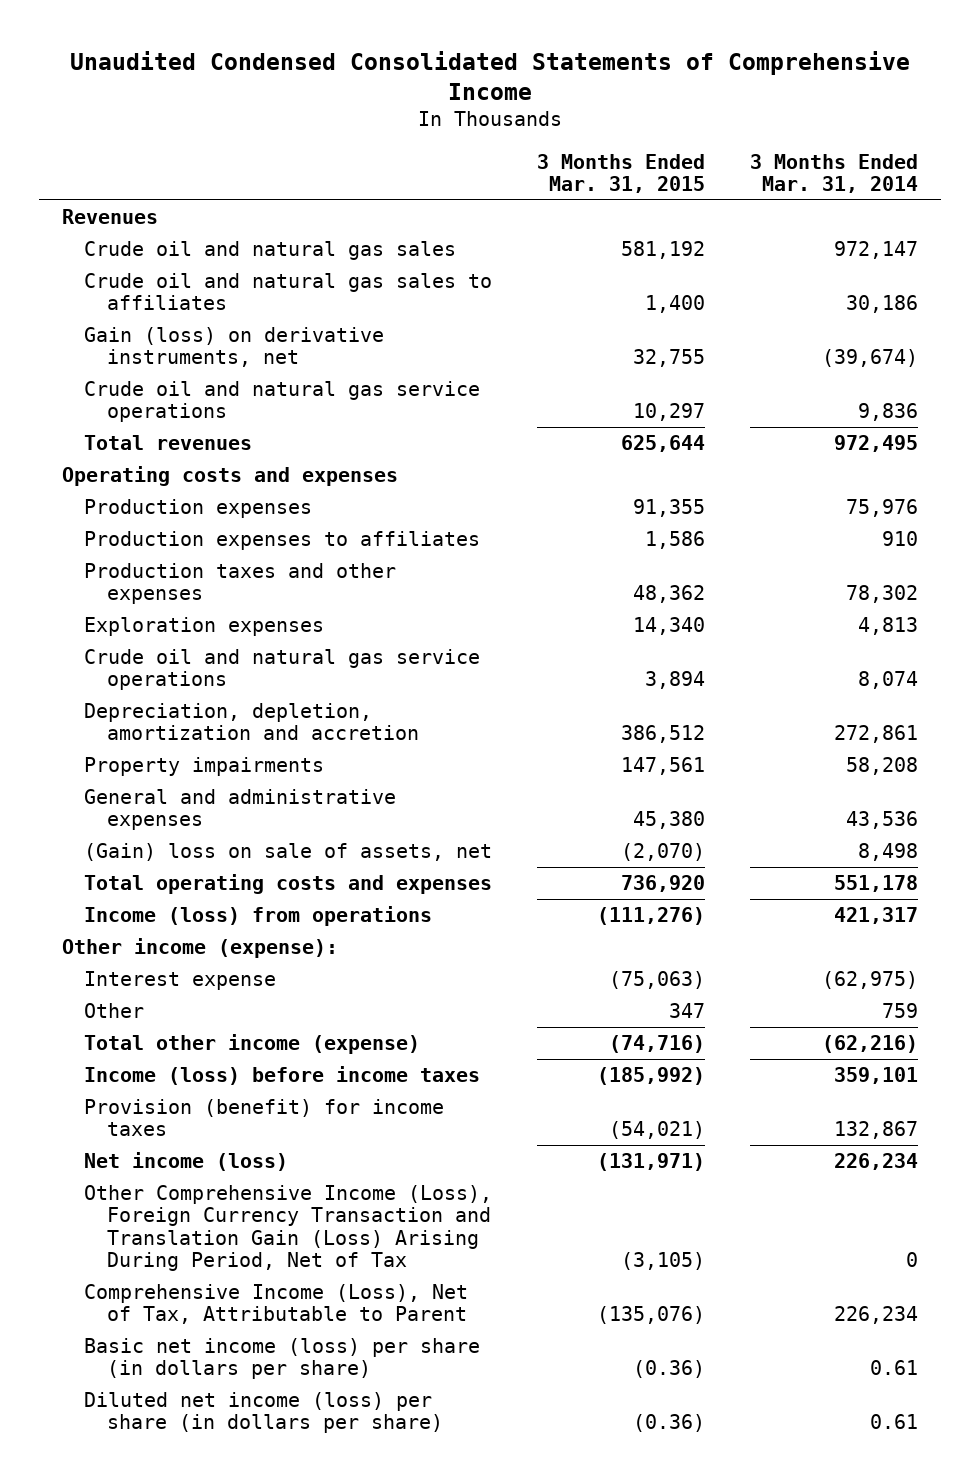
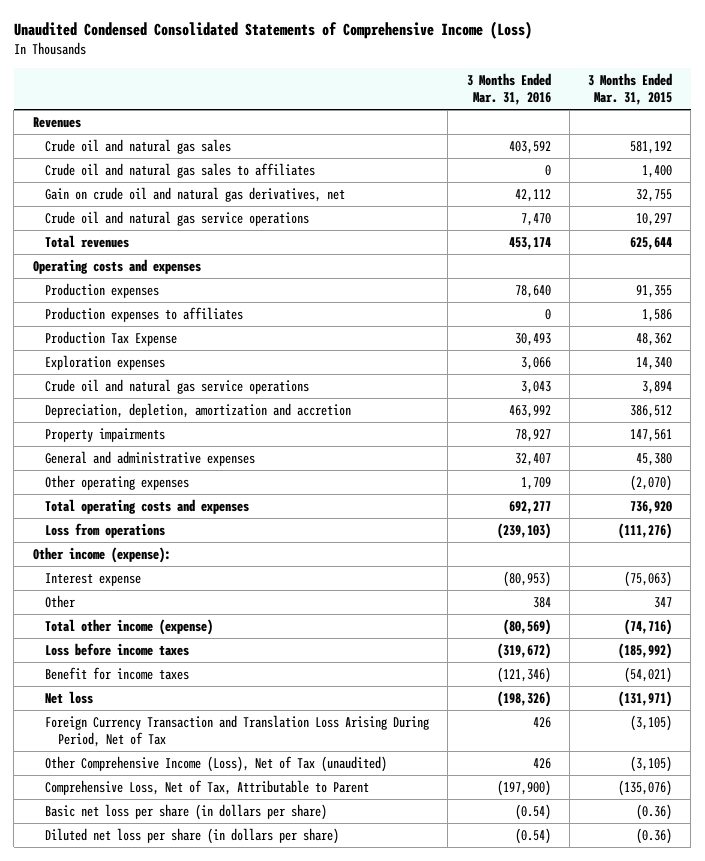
[69,50,910,100] Unaudited Condensed Consolidated Statements of Comprehensive Income -> [13,21,532,40] Unaudited Condensed Consolidated Statements of Comprehensive Income (Loss)
[750,153,919,194] 3 Months Ended Mar. 31, 2014 -> none
none -> [466,72,551,106] 3 Months Ended Mar. 31, 2016
[84,326,385,368] Gain (loss) on derivative instruments, net -> [45,186,346,202] Gain on crude oil and natural gas derivatives, net
[84,562,397,605] Production taxes and other expenses -> [45,330,178,346] Production Tax Expense
[84,842,493,861] (Gain) loss on sale of assets, net -> none
none -> [45,474,190,490] Other operating expenses
[84,905,433,926] Income (loss) from operations -> [45,522,166,538] Loss from operations
[84,1065,481,1085] Income (loss) before income taxes -> [45,642,190,656] Loss before income taxes
[84,1098,445,1137] Provision (benefit) for income taxes -> [45,666,190,680] Benefit for income taxes
[84,1151,289,1171] Net income (loss) -> [45,690,94,704] Net loss
[84,1184,493,1272] Other Comprehensive Income (Loss), Foreign Currency Transaction and Translation Gain (Loss) Arising During Period, Net of Tax -> [45,714,430,747] Foreign Currency Transaction and Translation Loss Arising During Period, Net of Tax
none -> [45,755,388,772] Other Comprehensive Income (Loss), Net of Tax (unaudited)
[84,1283,469,1325] Comprehensive Income (Loss), Net of Tax, Attributable to Parent -> [45,779,370,795] Comprehensive Loss, Net of Tax, Attributable to Parent
[84,1337,481,1380] Basic net income (loss) per share (in dollars per share) -> [45,803,328,820] Basic net loss per share (in dollars per share)
[84,1391,444,1434] Diluted net income (loss) per share (in dollars per share) -> [45,827,340,844] Diluted net loss per share (in dollars per share)

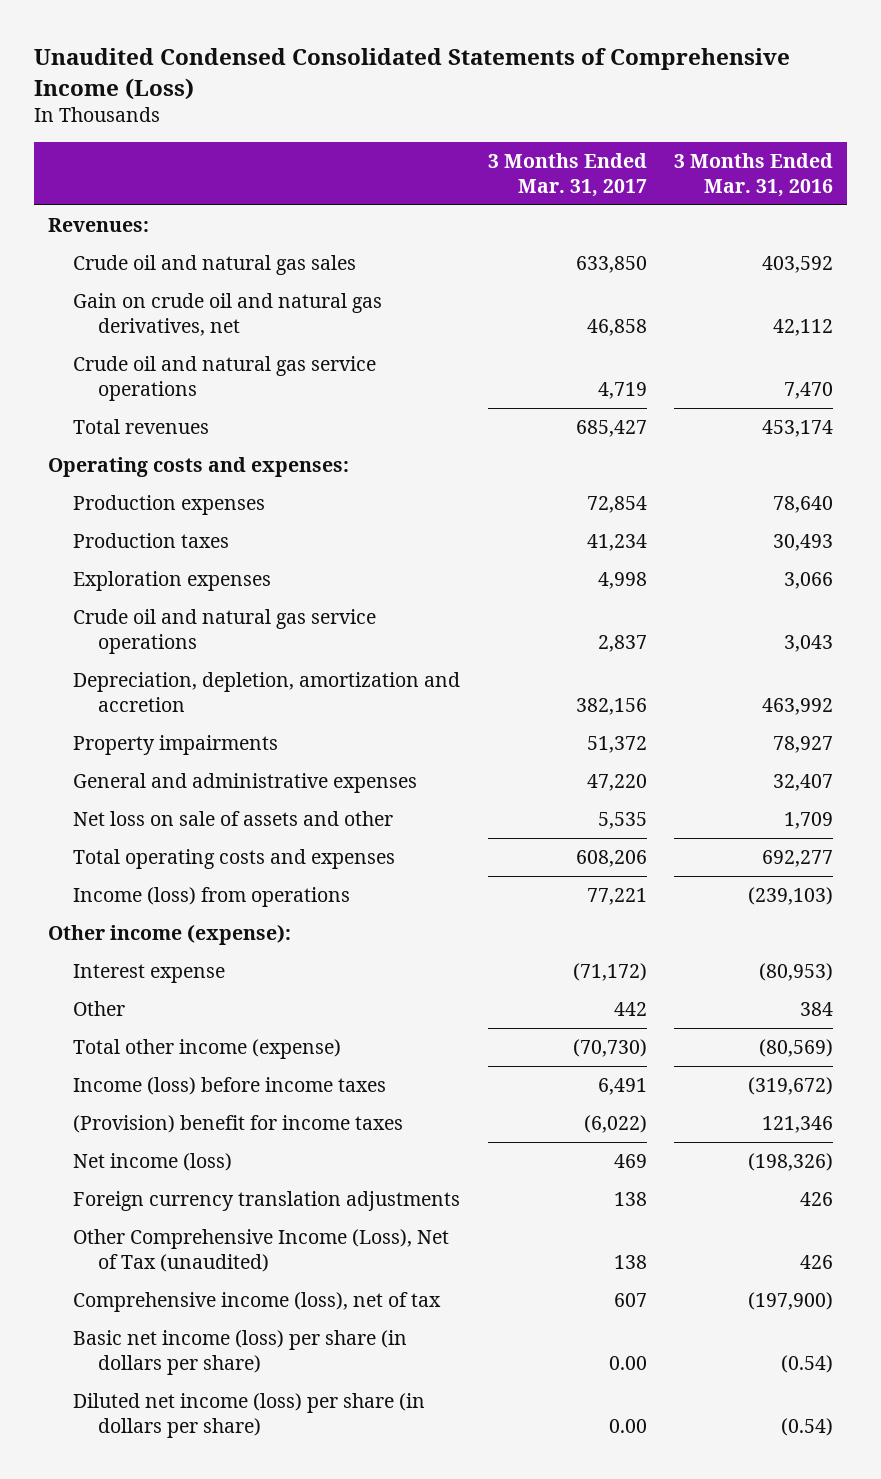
[588,72,673,106] 3 Months Ended Mar. 31, 2015 -> none
none -> [487,152,647,197] 3 Months Ended Mar. 31, 2017
[32,116,81,128] Revenues -> [48,217,150,232] Revenues:
[45,162,316,178] Crude oil and natural gas sales to affiliates -> none
[32,258,201,274] Operating costs and expenses -> [48,456,350,477] Operating costs and expenses:
[45,306,244,322] Production expenses to affiliates -> none
[45,330,178,346] Production Tax Expense -> [73,532,230,548] Production taxes
[45,474,190,490] Other operating expenses -> [73,810,394,826] Net loss on sale of assets and other
[45,522,166,538] Loss from operations -> [73,886,351,907] Income (loss) from operations
[45,642,190,656] Loss before income taxes -> [73,1076,387,1095] Income (loss) before income taxes
[45,666,190,680] Benefit for income taxes -> [73,1114,404,1133] (Provision) benefit for income taxes
[496,666,551,683] (121,346) -> [761,1115,833,1133] 121,346
[45,690,94,704] Net loss -> [73,1152,233,1171] Net income (loss)
[45,714,430,747] Foreign Currency Transaction and Translation Loss Arising During Period, Net of Tax -> [73,1190,461,1211] Foreign currency translation adjustments
[45,779,370,795] Comprehensive Loss, Net of Tax, Attributable to Parent -> [73,1291,442,1312] Comprehensive income (loss), net of tax
[45,803,328,820] Basic net loss per share (in dollars per share) -> [73,1329,408,1375] Basic net income (loss) per share (in dollars per share)
[45,827,340,844] Diluted net loss per share (in dollars per share) -> [73,1392,426,1438] Diluted net income (loss) per share (in dollars per share)

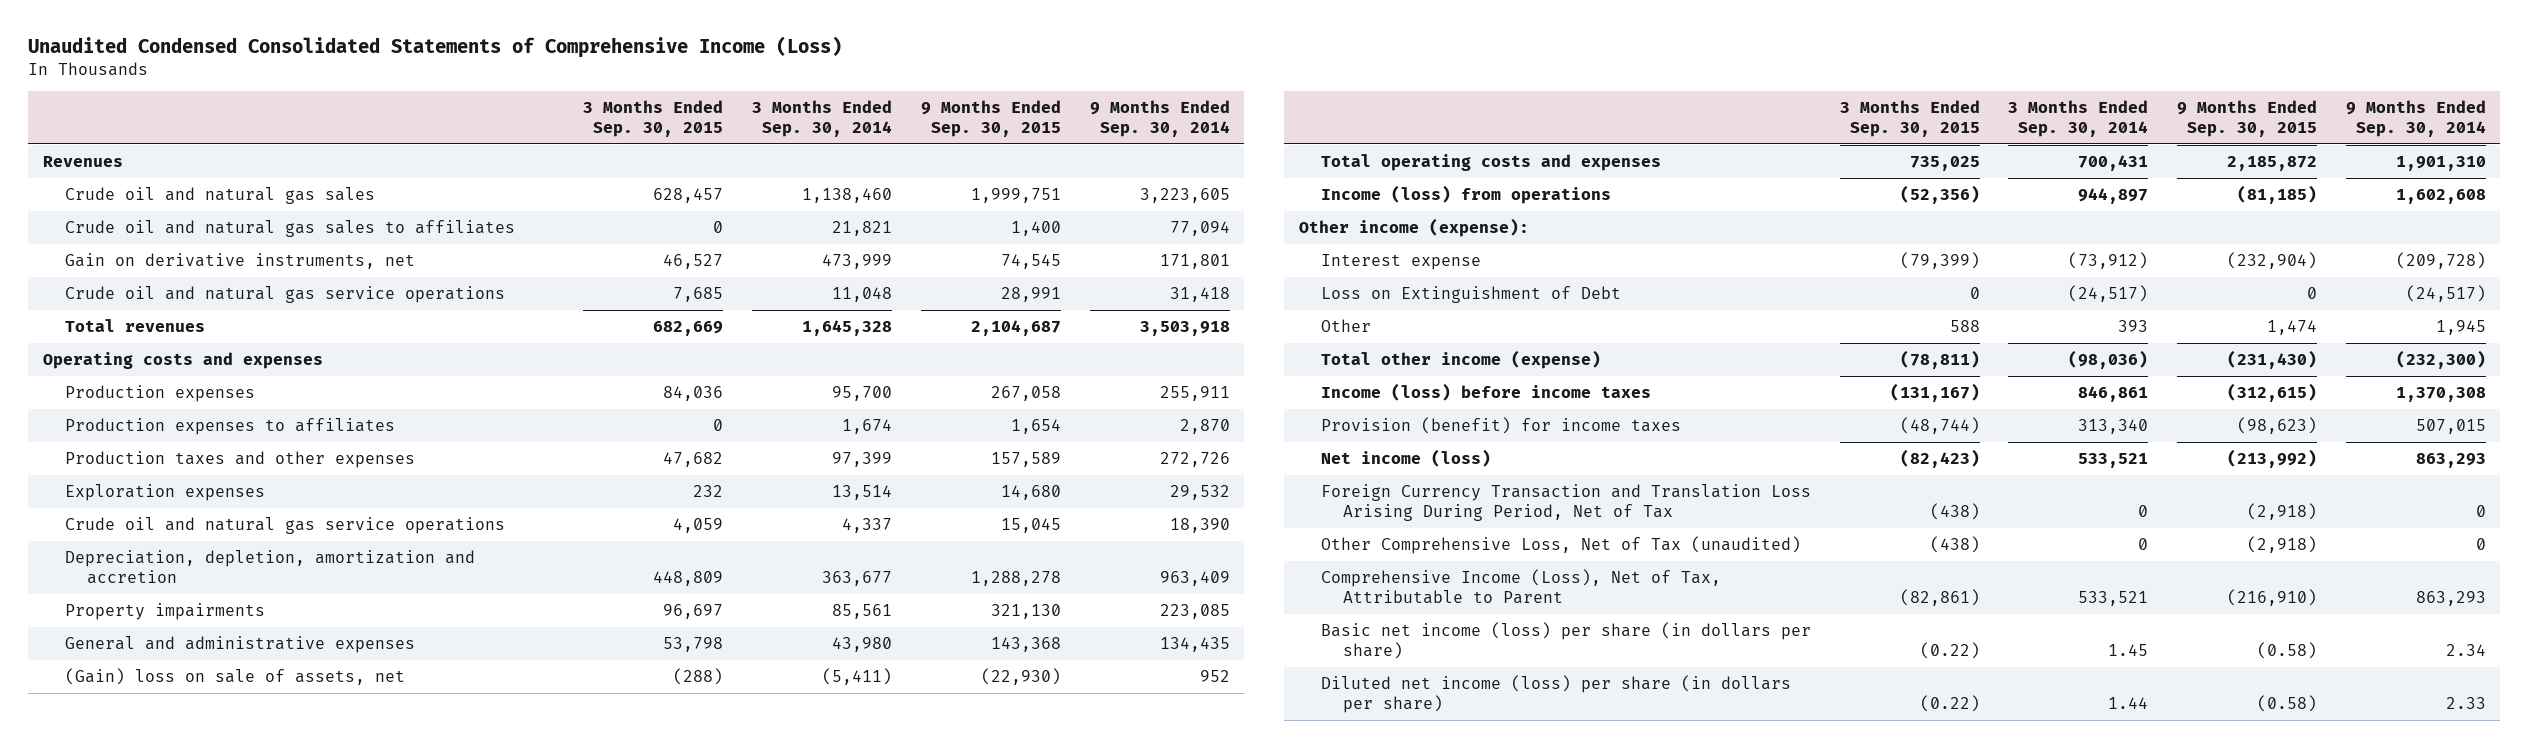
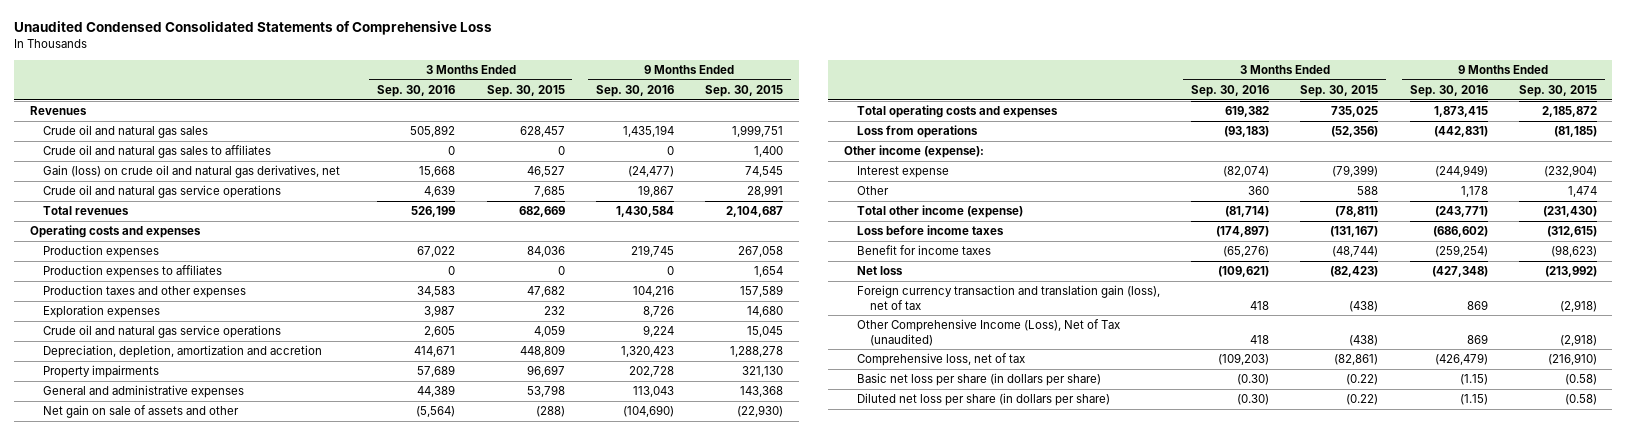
[28,36,843,59] Unaudited Condensed Consolidated Statements of Comprehensive Income (Loss) -> [14,21,493,36] Unaudited Condensed Consolidated Statements of Comprehensive Loss
[752,99,893,138] 3 Months Ended Sep. 30, 2014 -> none
[1089,99,1230,138] 9 Months Ended Sep. 30, 2014 -> none
none -> [377,85,456,98] Sep. 30, 2016
none -> [595,85,674,98] Sep. 30, 2016
[64,252,415,269] Gain on derivative instruments, net -> [42,165,340,179] Gain (loss) on crude oil and natural gas derivatives, net
[64,667,405,685] (Gain) loss on sale of assets, net -> [42,405,239,419] Net gain on sale of assets and other
[1320,184,1611,204] Income (loss) from operations -> [856,125,978,139] Loss from operations
[1320,285,1621,303] Loss on Extinguishment of Debt -> none
[1320,382,1651,401] Income (loss) before income taxes -> [856,225,1004,236] Loss before income taxes
[1320,416,1681,434] Provision (benefit) for income taxes -> [856,245,991,256] Benefit for income taxes
[1320,448,1491,467] Net income (loss) -> [856,266,903,276] Net loss
[1320,483,1811,522] Foreign Currency Transaction and Translation Loss Arising During Period, Net of Tax -> [856,285,1160,310] Foreign currency transaction and translation gain (loss), net of tax
[1320,535,1801,554] Other Comprehensive Loss, Net of Tax (unaudited) -> [856,319,1120,346] Other Comprehensive Income (Loss), Net of Tax (unaudited)
[1320,568,1721,605] Comprehensive Income (Loss), Net of Tax, Attributable to Parent -> [856,353,1025,367] Comprehensive loss, net of tax
[1320,621,1811,660] Basic net income (loss) per share (in dollars per share) -> [856,373,1101,387] Basic net loss per share (in dollars per share)
[1320,674,1791,714] Diluted net income (loss) per share (in dollars per share) -> [856,393,1110,407] Diluted net loss per share (in dollars per share)

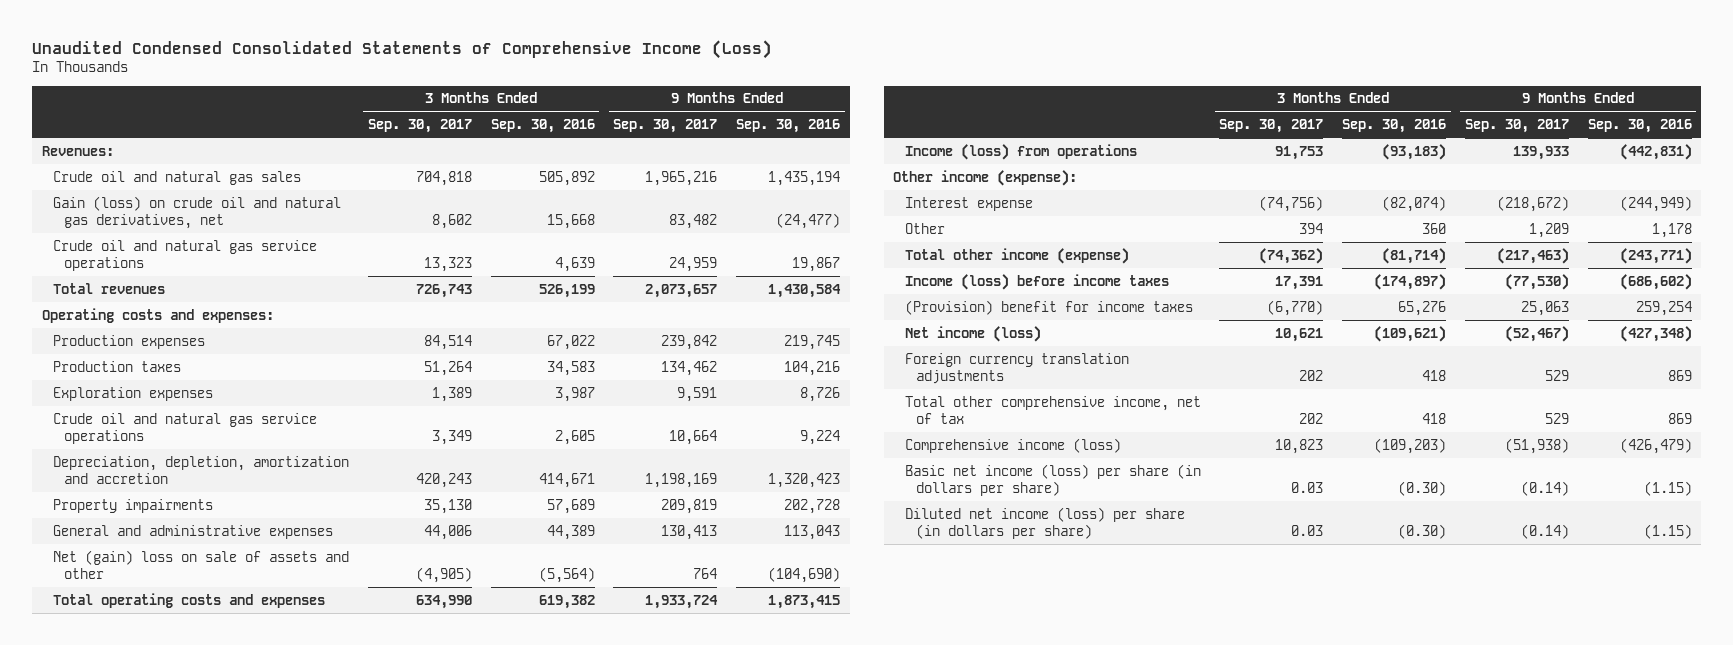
[14,21,493,36] Unaudited Condensed Consolidated Statements of Comprehensive Loss -> [32,39,773,59] Unaudited Condensed Consolidated Statements of Comprehensive Income (Loss)
[486,85,565,98] Sep. 30, 2015 -> none
[705,85,784,98] Sep. 30, 2015 -> none
none -> [367,119,472,134] Sep. 30, 2017
none -> [613,119,718,134] Sep. 30, 2017
[29,106,87,116] Revenues -> [41,145,114,156] Revenues:
[42,145,271,159] Crude oil and natural gas sales to affiliates -> none
[29,225,201,239] Operating costs and expenses -> [41,307,274,323] Operating costs and expenses:
[42,265,222,279] Production expenses to affiliates -> none
[42,285,246,299] Production taxes and other expenses -> [52,360,181,372] Production taxes
[42,405,239,419] Net gain on sale of assets and other -> [52,549,349,579] Net (gain) loss on sale of assets and other
[856,125,978,139] Loss from operations -> [904,143,1137,160] Income (loss) from operations
[856,225,1004,236] Loss before income taxes -> [904,273,1169,290] Income (loss) before income taxes
[856,245,991,256] Benefit for income taxes -> [904,299,1193,315] (Provision) benefit for income taxes
[1222,246,1269,258] (65,276) -> [1398,300,1447,316] 65,276
[1434,245,1488,258] (259,254) -> [1635,300,1692,316] 259,254
[856,266,903,276] Net loss -> [904,325,1041,342] Net income (loss)
[856,285,1160,310] Foreign currency transaction and translation gain (loss), net of tax -> [904,352,1129,384] Foreign currency translation adjustments
[856,319,1120,346] Other Comprehensive Income (Loss), Net of Tax (unaudited) -> [904,395,1201,424] Total other comprehensive income, net of tax
[856,353,1025,367] Comprehensive loss, net of tax -> [904,437,1121,453] Comprehensive income (loss)
[856,373,1101,387] Basic net loss per share (in dollars per share) -> [904,463,1201,496] Basic net income (loss) per share (in dollars per share)
[856,393,1110,407] Diluted net loss per share (in dollars per share) -> [904,506,1185,539] Diluted net income (loss) per share (in dollars per share)

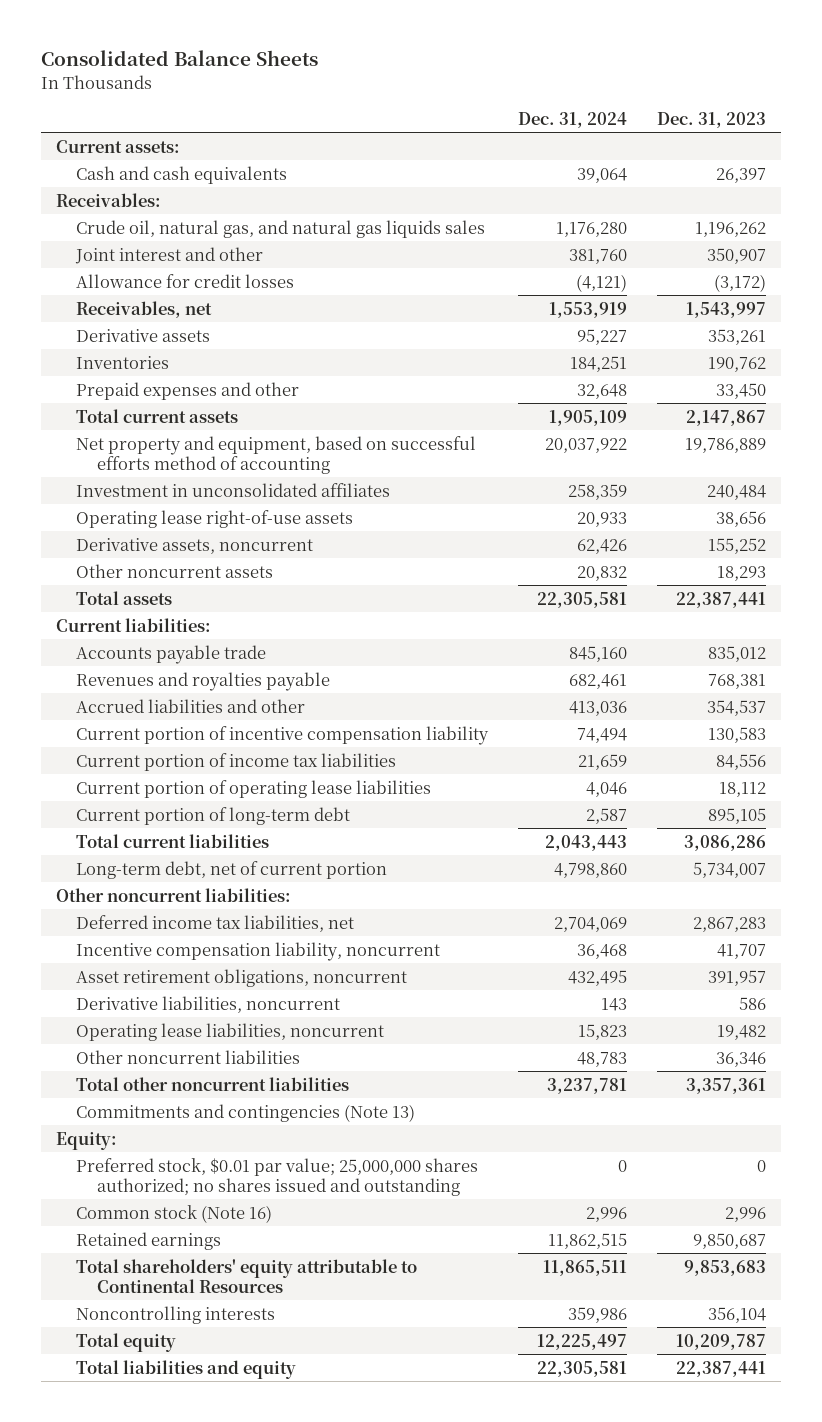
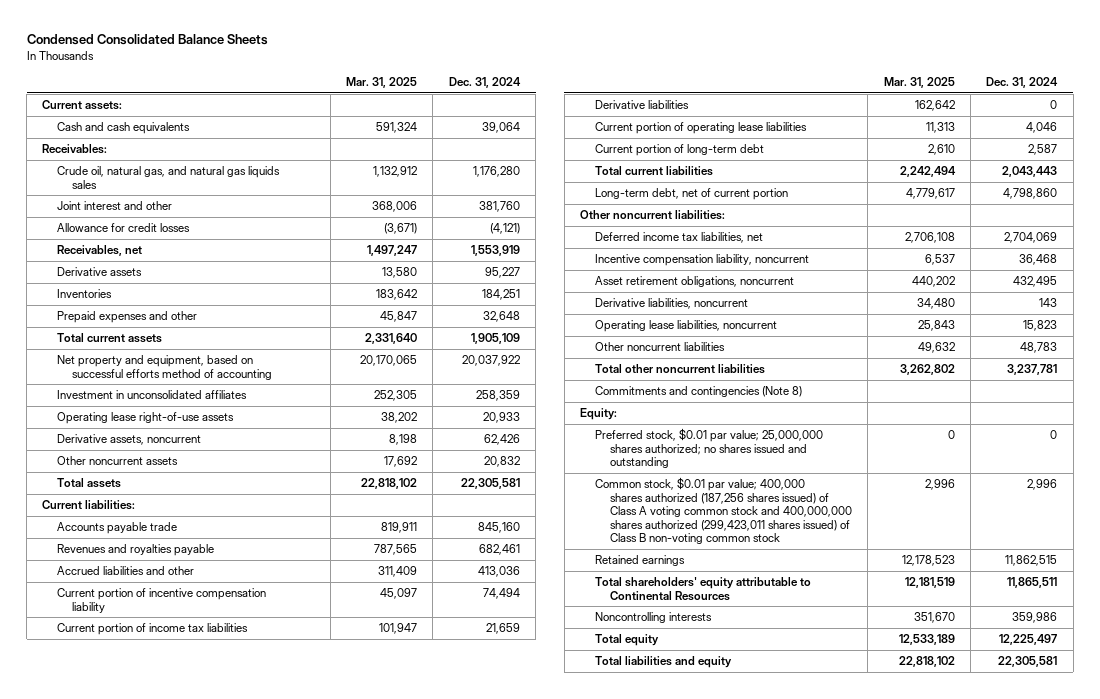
[40,50,318,67] Consolidated Balance Sheets -> [26,34,268,46] Condensed Consolidated Balance Sheets
[656,111,766,128] Dec. 31, 2023 -> none
none -> [345,77,417,89] Mar. 31, 2025
none -> [594,100,689,110] Derivative liabilities
[76,1103,416,1122] Commitments and contingencies (Note 13) -> [594,386,802,398] Commitments and contingencies (Note 8)
[76,1204,273,1223] Common stock (Note 16) -> [594,477,852,545] Common stock, $0.01 par value; 400,000 shares authorized (187,256 shares issued) of Class A voting common stock and 400,000,000 shares authorized (299,423,011 shares issued) of Class B non-voting common stock

